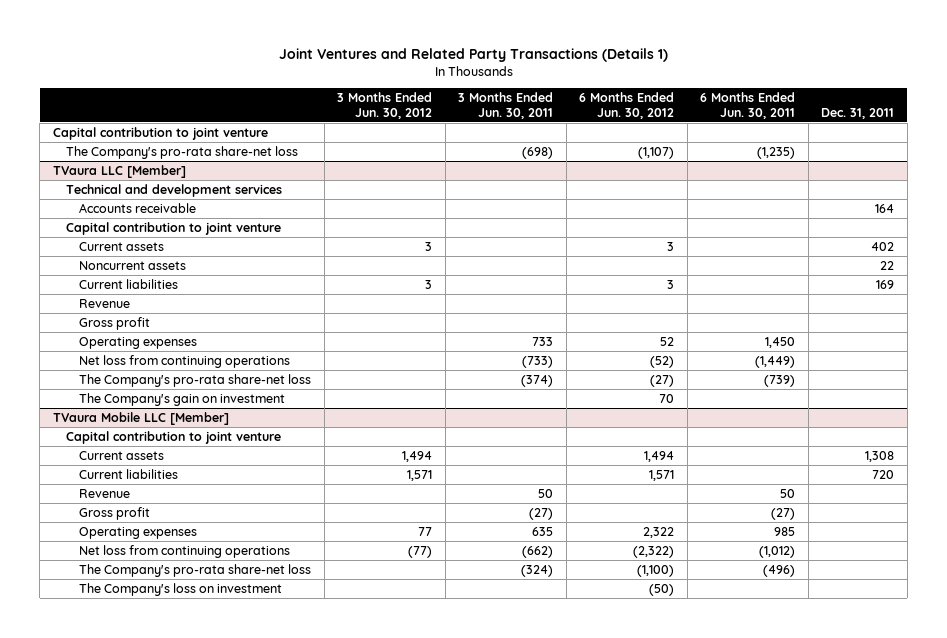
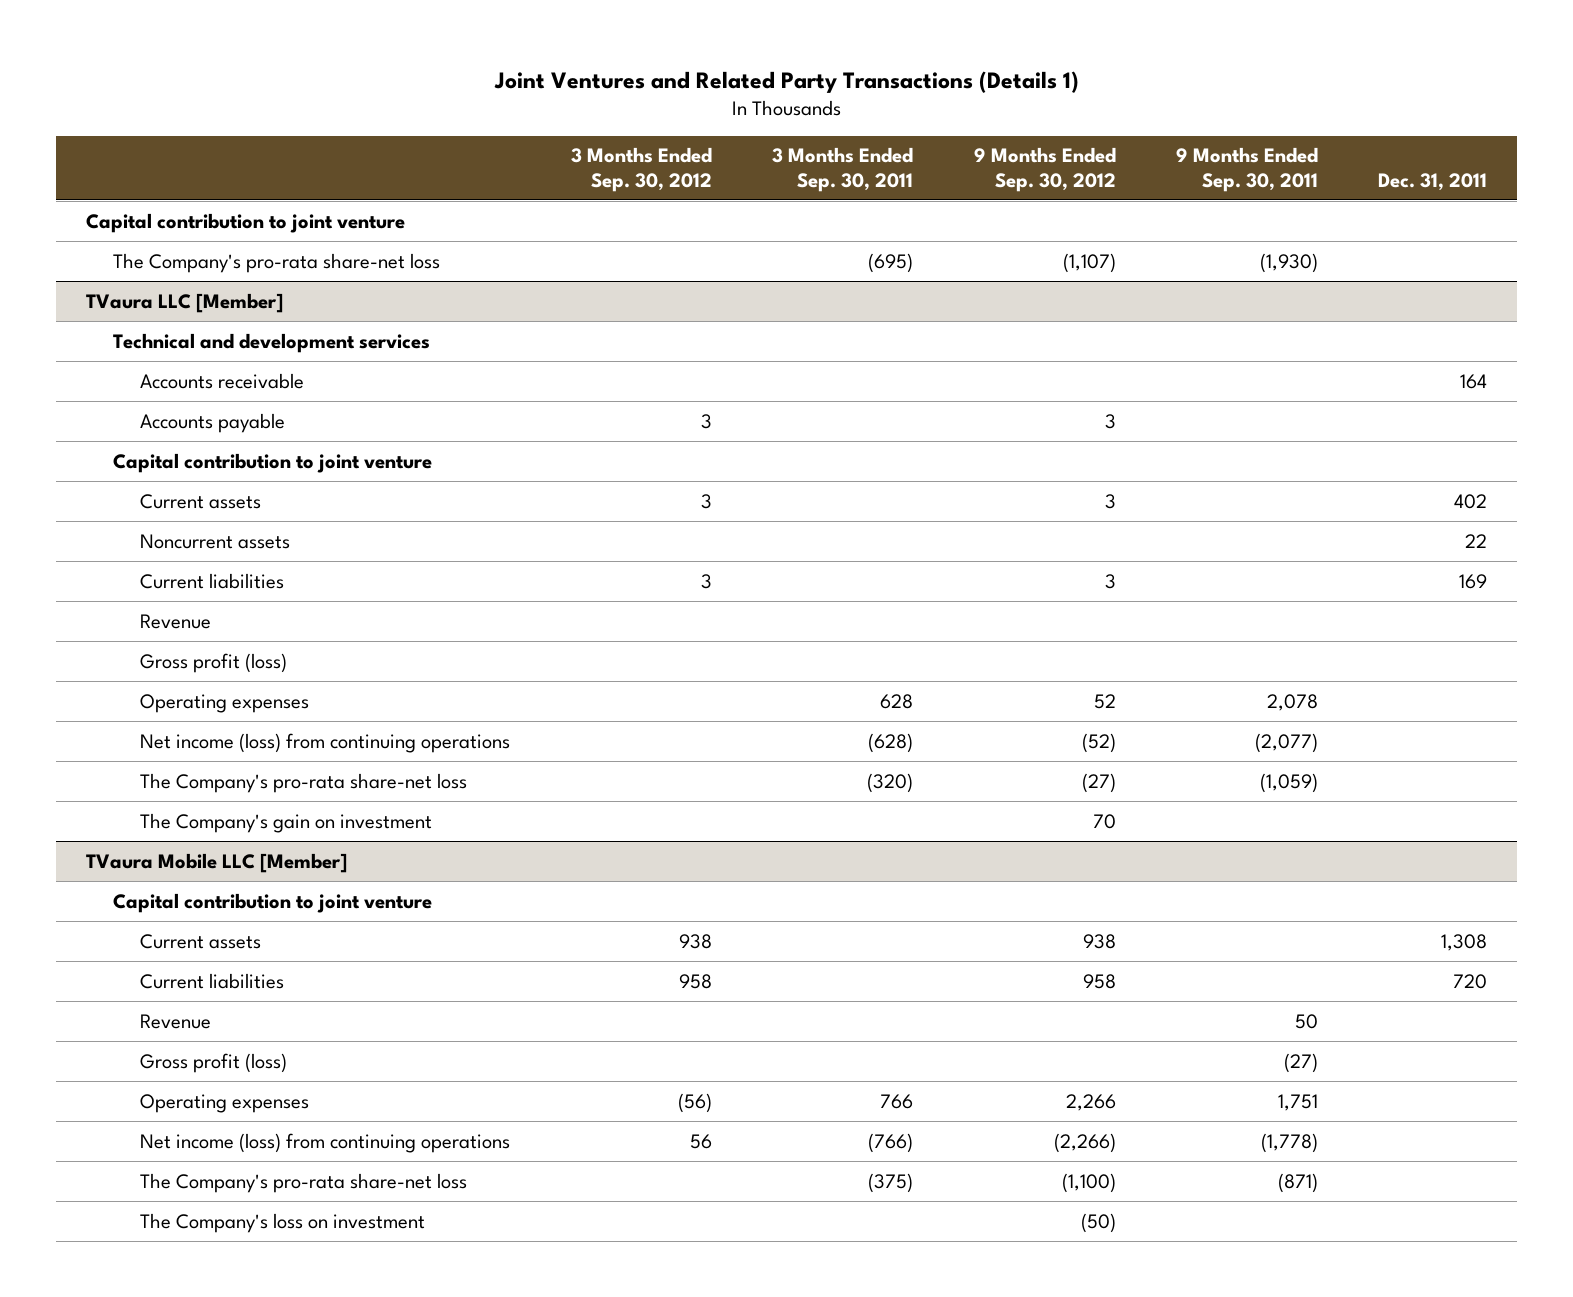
[337,91,433,119] 3 Months Ended Jun. 30, 2012 -> none
[458,91,554,119] 3 Months Ended Jun. 30, 2011 -> none
[579,91,675,119] 6 Months Ended Jun. 30, 2012 -> none
[700,91,796,119] 6 Months Ended Jun. 30, 2011 -> none
none -> [570,147,712,192] 3 Months Ended Sep. 30, 2012
none -> [772,147,914,192] 3 Months Ended Sep. 30, 2011
none -> [973,147,1116,192] 9 Months Ended Sep. 30, 2012
none -> [1175,147,1318,192] 9 Months Ended Sep. 30, 2011
none -> [140,412,286,433] Accounts payable
[79,316,151,330] Gross profit -> [140,652,288,673] Gross profit (loss)
[79,354,291,368] Net loss from continuing operations -> [140,732,511,753] Net income (loss) from continuing operations
[79,506,151,520] Gross profit -> [140,1052,288,1073] Gross profit (loss)
[79,544,291,558] Net loss from continuing operations -> [140,1132,511,1153] Net income (loss) from continuing operations

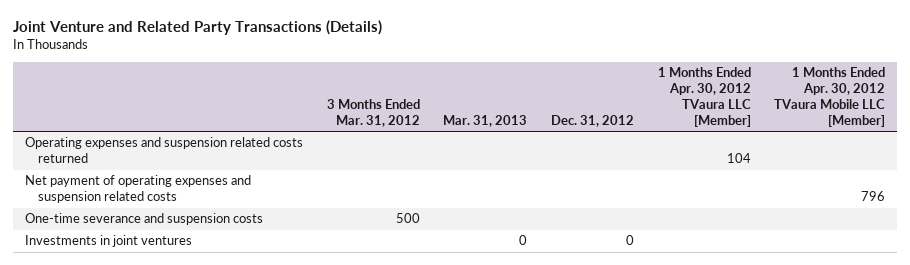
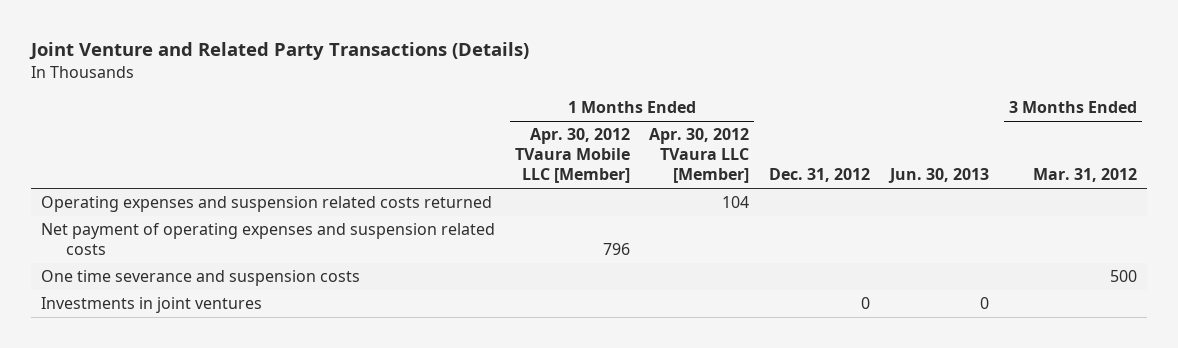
[443,114,528,127] Mar. 31, 2013 -> none
none -> [888,168,990,184] Jun. 30, 2013
[24,213,263,226] One-time severance and suspension costs -> [40,270,360,287] One time severance and suspension costs

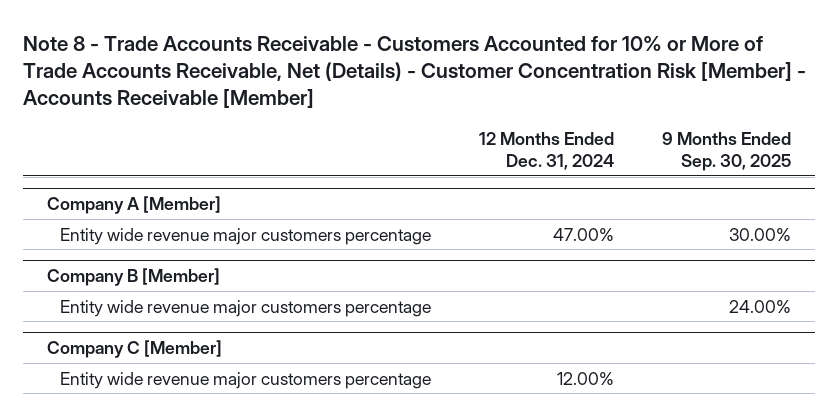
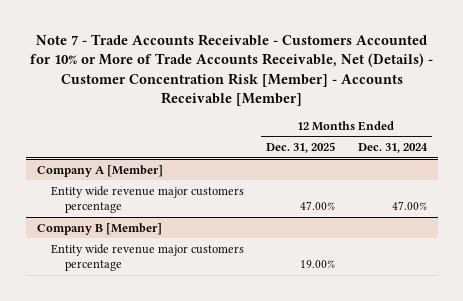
[23,35,807,109] Note 8 - Trade Accounts Receivable - Customers Accounted for 10% or More of Trade Accounts Receivable, Net (Details) - Customer Concentration Risk [Member] - Accounts Receivable [Member] -> [29,33,433,107] Note 7 - Trade Accounts Receivable - Customers Accounted for 10% or More of Trade Accounts Receivable, Net (Details) - Customer Concentration Risk [Member] - Accounts Receivable [Member]
[662,131,792,171] 9 Months Ended Sep. 30, 2025 -> none
none -> [266,142,336,154] Dec. 31, 2025
[47,339,223,358] Company C [Member] -> none
[59,371,431,389] Entity wide revenue major customers percentage -> none

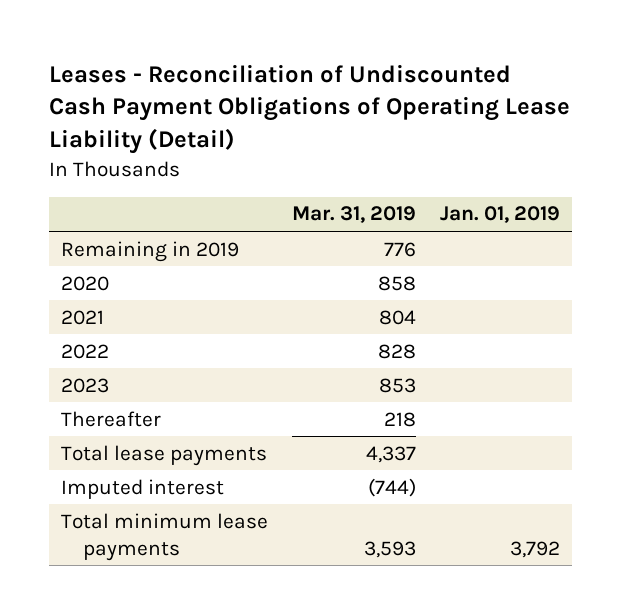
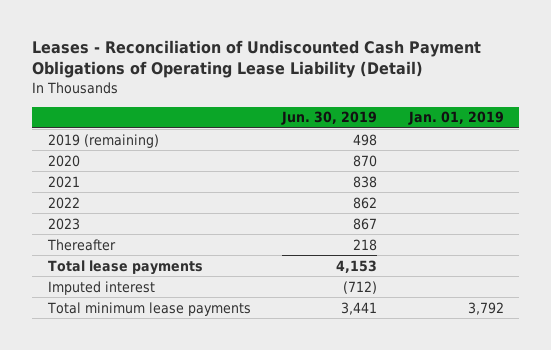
[291,206,416,224] Mar. 31, 2019 -> none
none -> [281,111,378,126] Jun. 30, 2019
[60,240,239,262] Remaining in 2019 -> [47,133,159,148] 2019 (remaining)

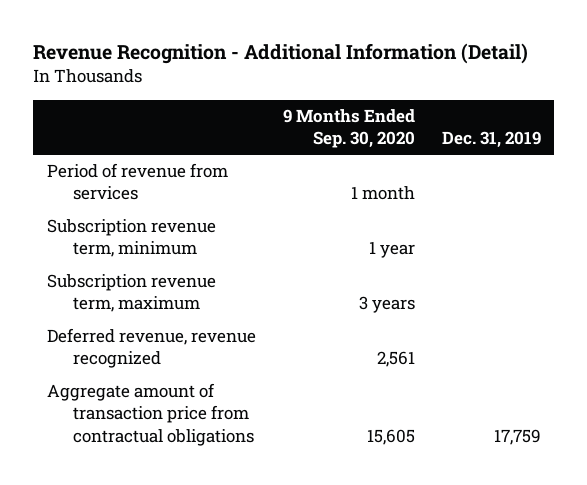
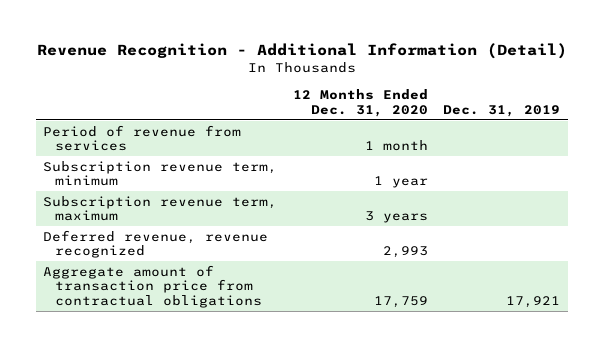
[282,108,415,149] 9 Months Ended Sep. 30, 2020 -> none
none -> [292,89,428,118] 12 Months Ended Dec. 31, 2020
[493,428,541,445] 17,759 -> [506,296,561,309] 17,921

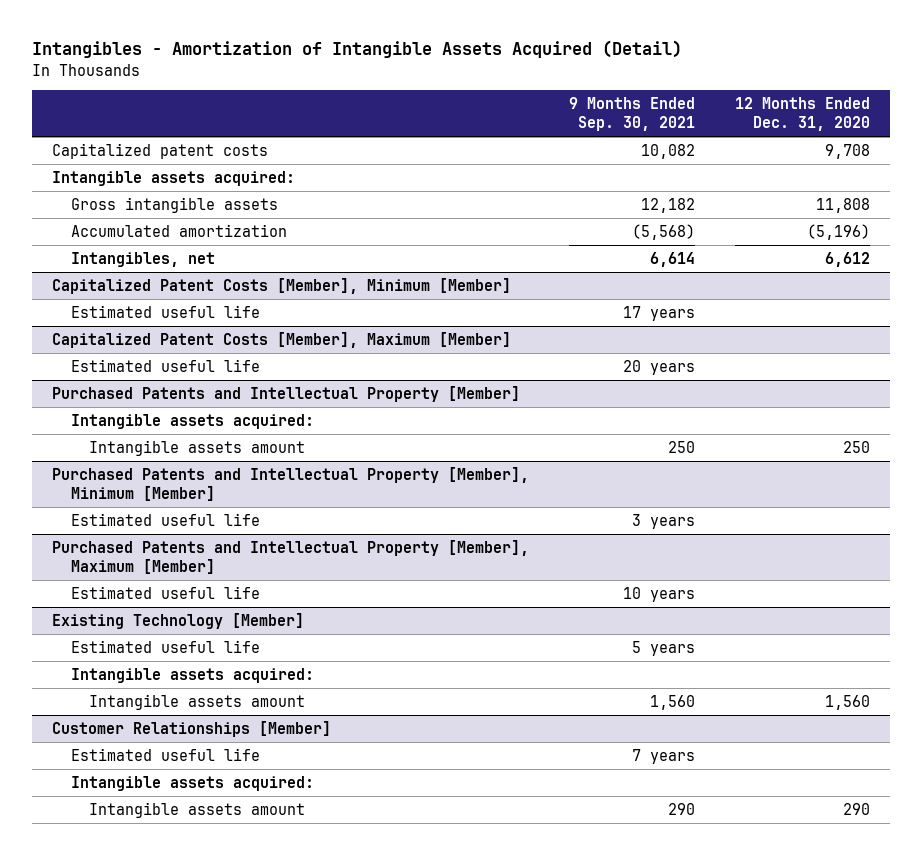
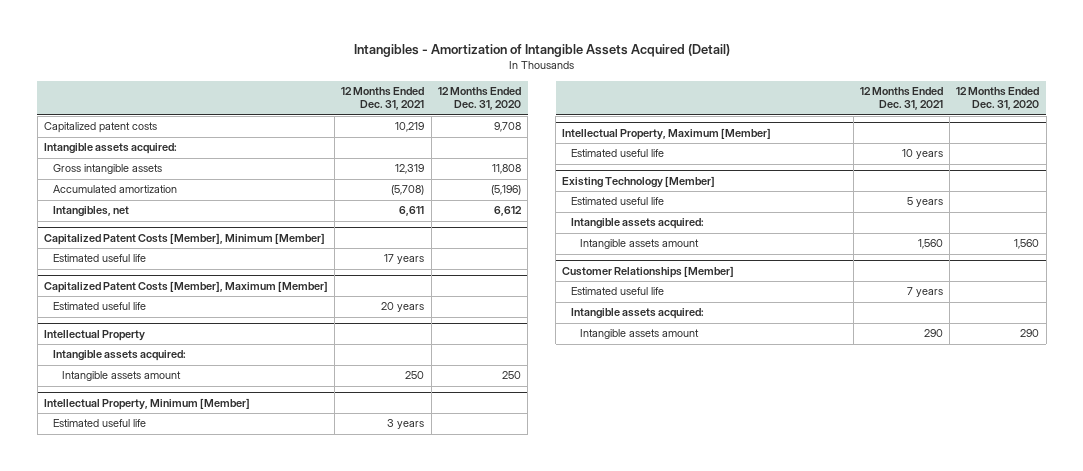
[569,97,696,132] 9 Months Ended Sep. 30, 2021 -> none
none -> [341,87,425,111] 12 Months Ended Dec. 31, 2021
[52,385,521,402] Purchased Patents and Intellectual Property [Member] -> [43,330,145,342] Intellectual Property
[52,466,530,502] Purchased Patents and Intellectual Property [Member], Minimum [Member] -> [43,398,250,411] Intellectual Property, Minimum [Member]
[52,539,530,575] Purchased Patents and Intellectual Property [Member], Maximum [Member] -> [562,128,772,141] Intellectual Property, Maximum [Member]

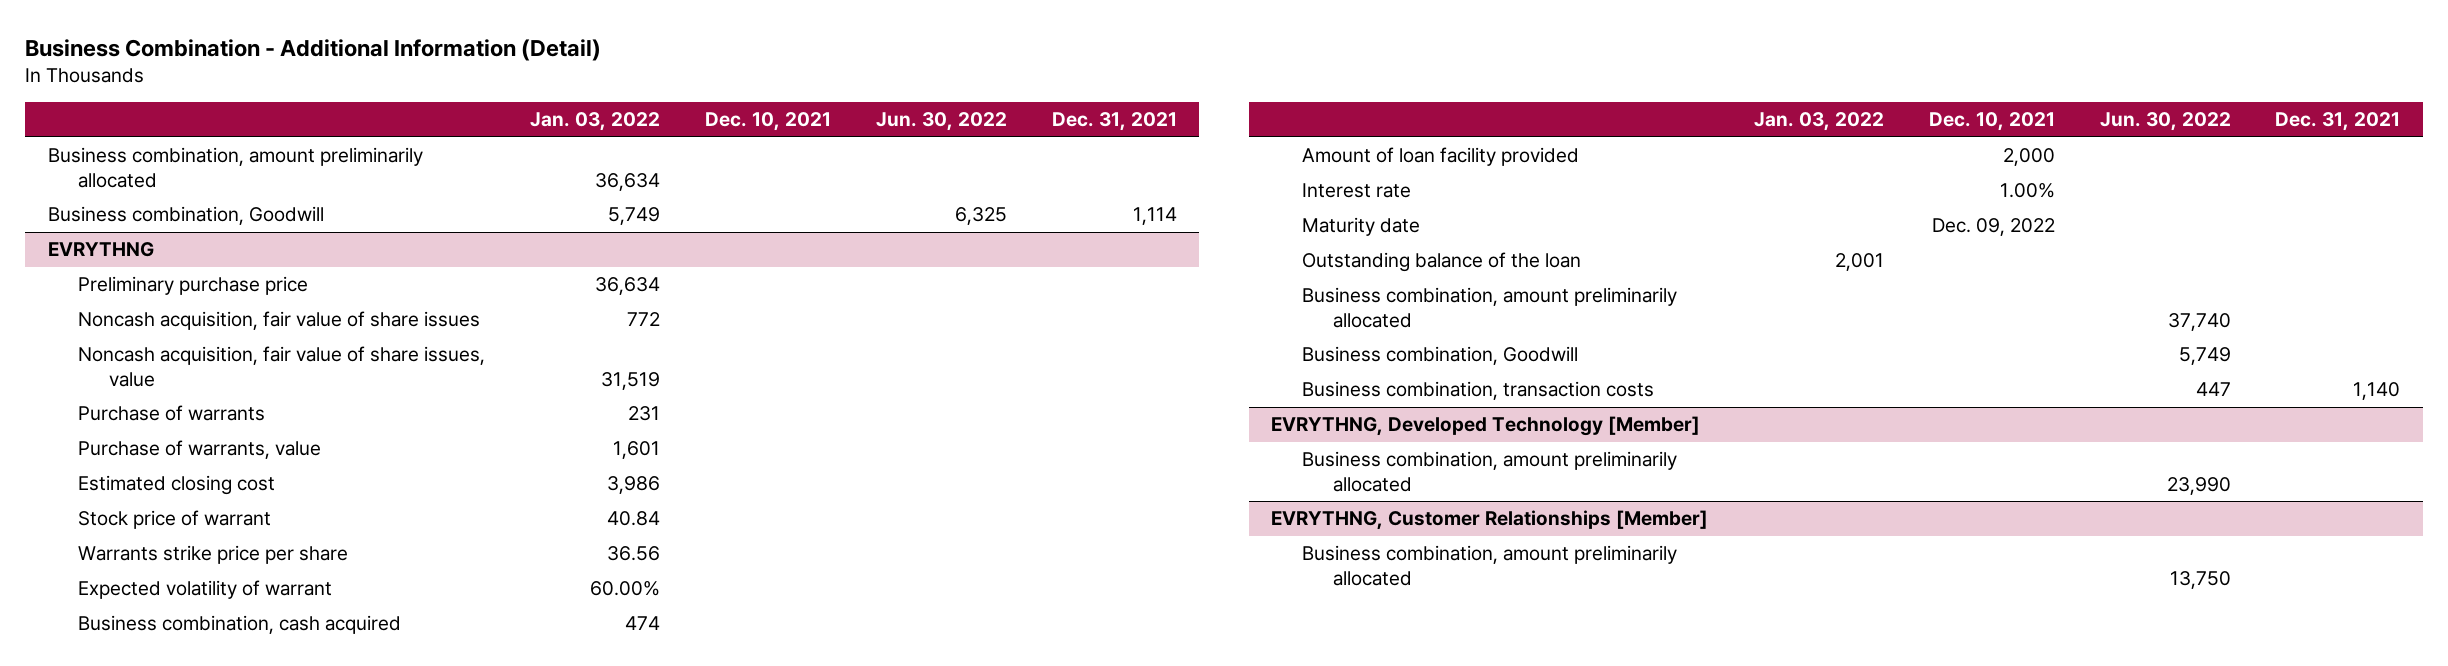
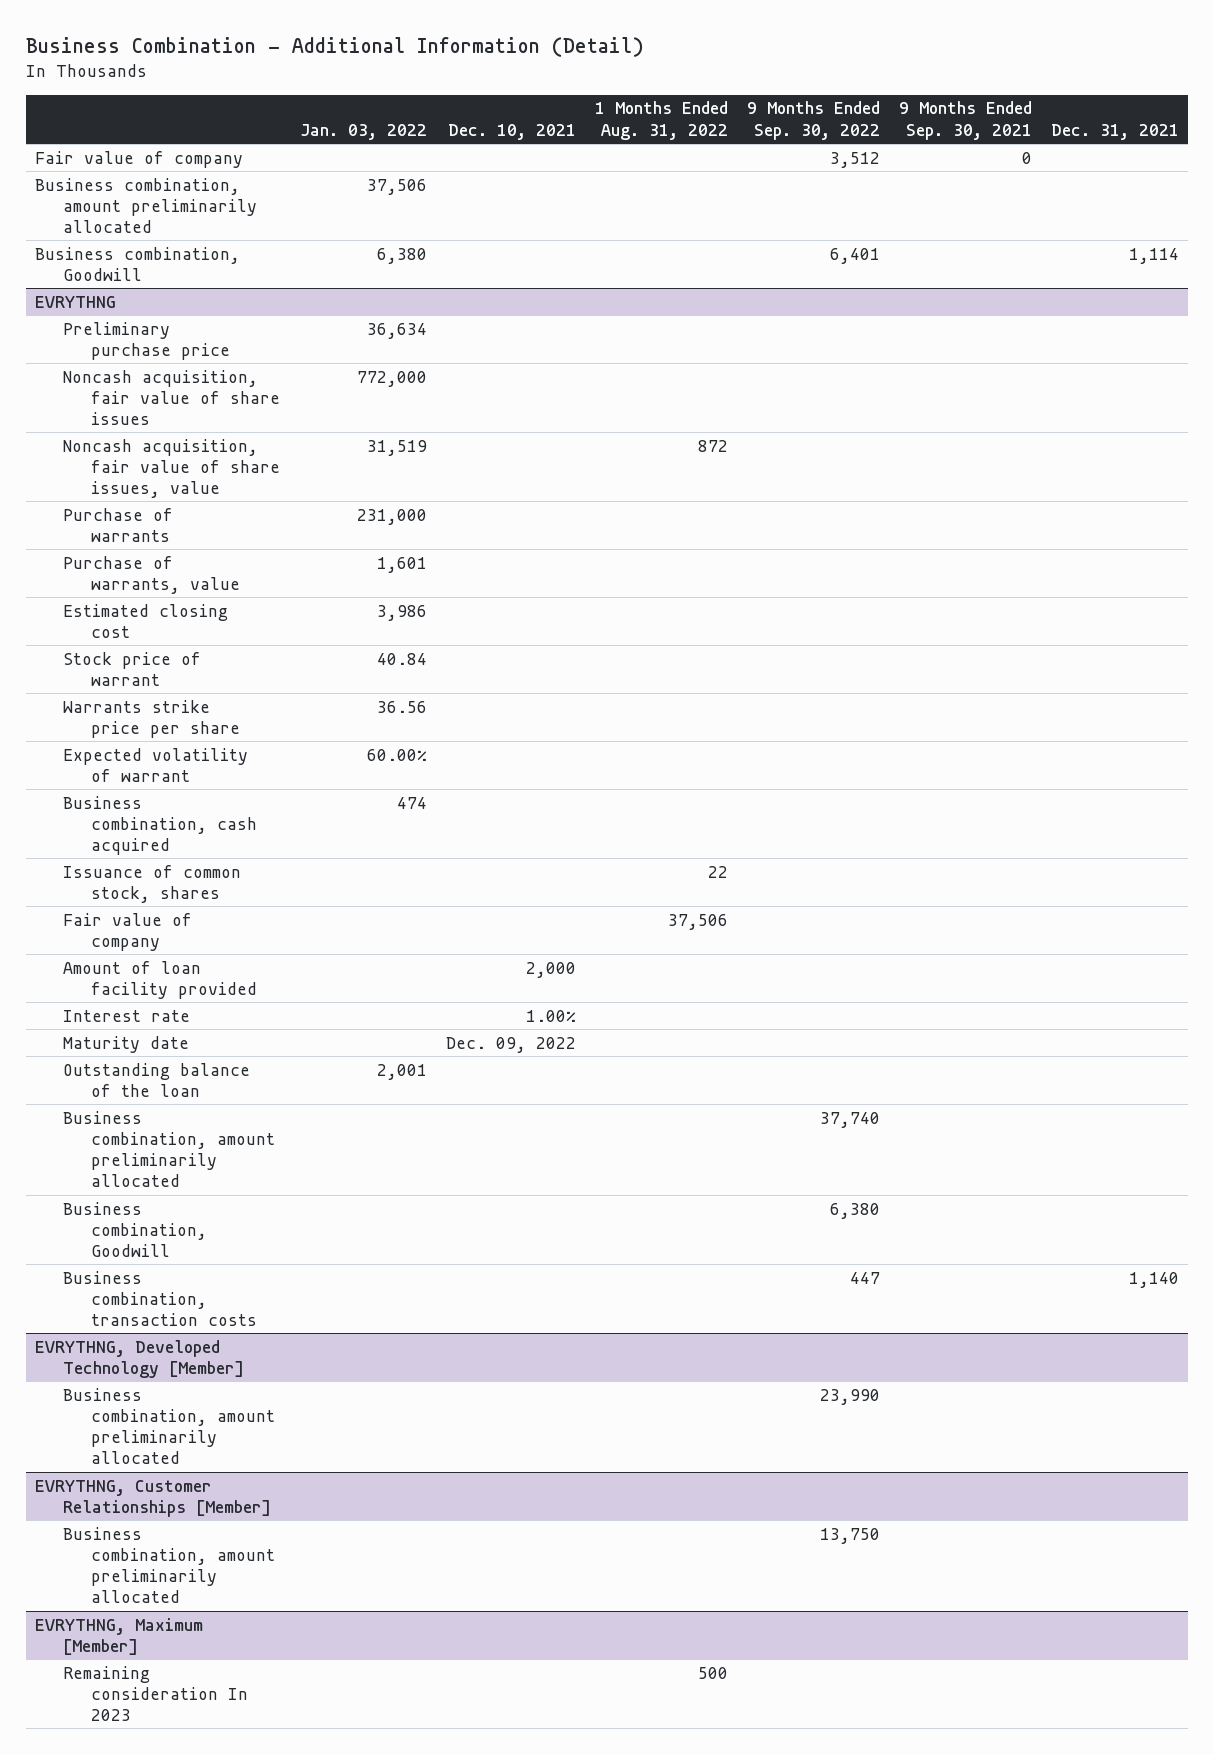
[876,112,1008,132] Jun. 30, 2022 -> none
none -> [594,101,728,140] 1 Months Ended Aug. 31, 2022
none -> [746,101,880,140] 9 Months Ended Sep. 30, 2022
none -> [898,101,1032,140] 9 Months Ended Sep. 30, 2021
none -> [35,150,244,168] Fair value of company
[595,172,661,191] 36,634 -> [366,178,427,195] 37,506
[608,207,661,226] 5,749 -> [376,247,427,264] 6,380
[627,312,661,327] 772 -> [356,370,427,387] 772,000
[628,406,661,422] 231 -> [356,508,427,525] 231,000
none -> [63,864,242,903] Issuance of common stock, shares
none -> [63,912,193,951] Fair value of company
none -> [35,1617,204,1655] EVRYTHNG, Maximum [Member]
none -> [63,1665,249,1722] Remaining consideration In 2023

